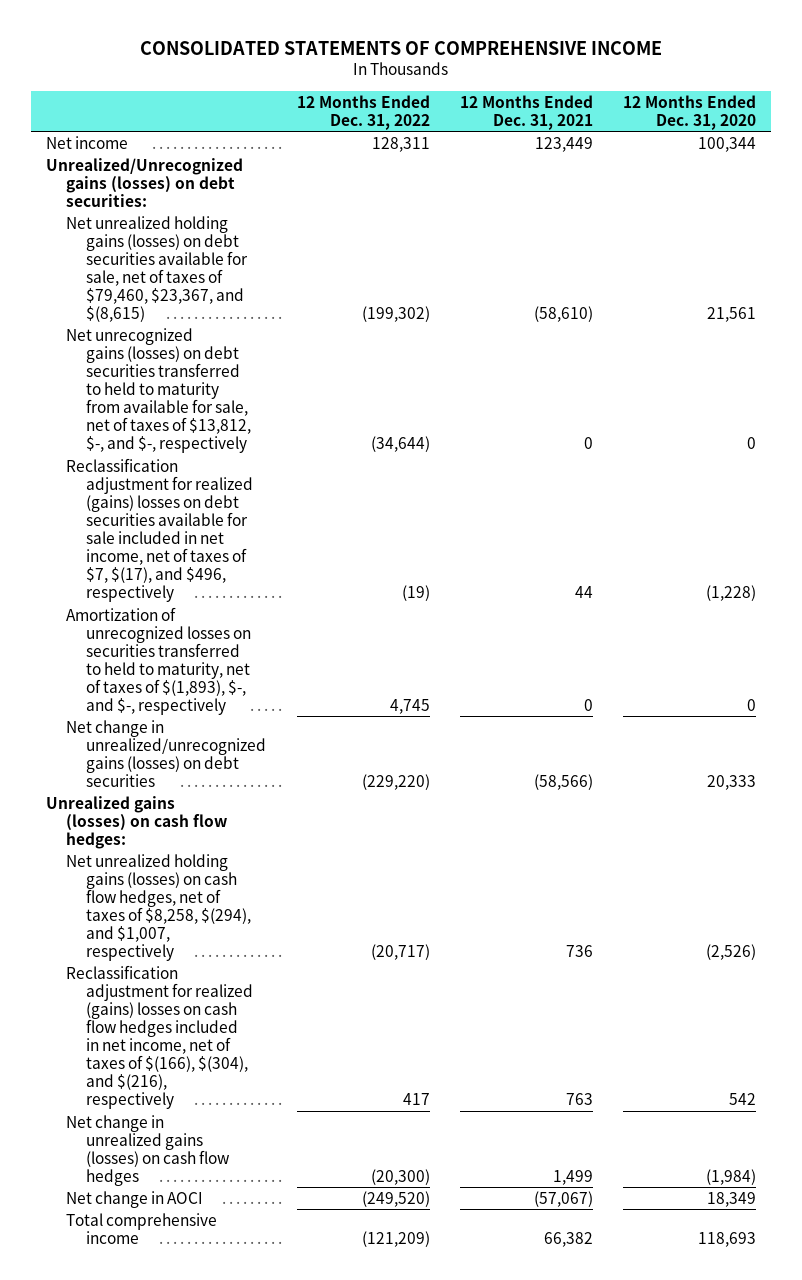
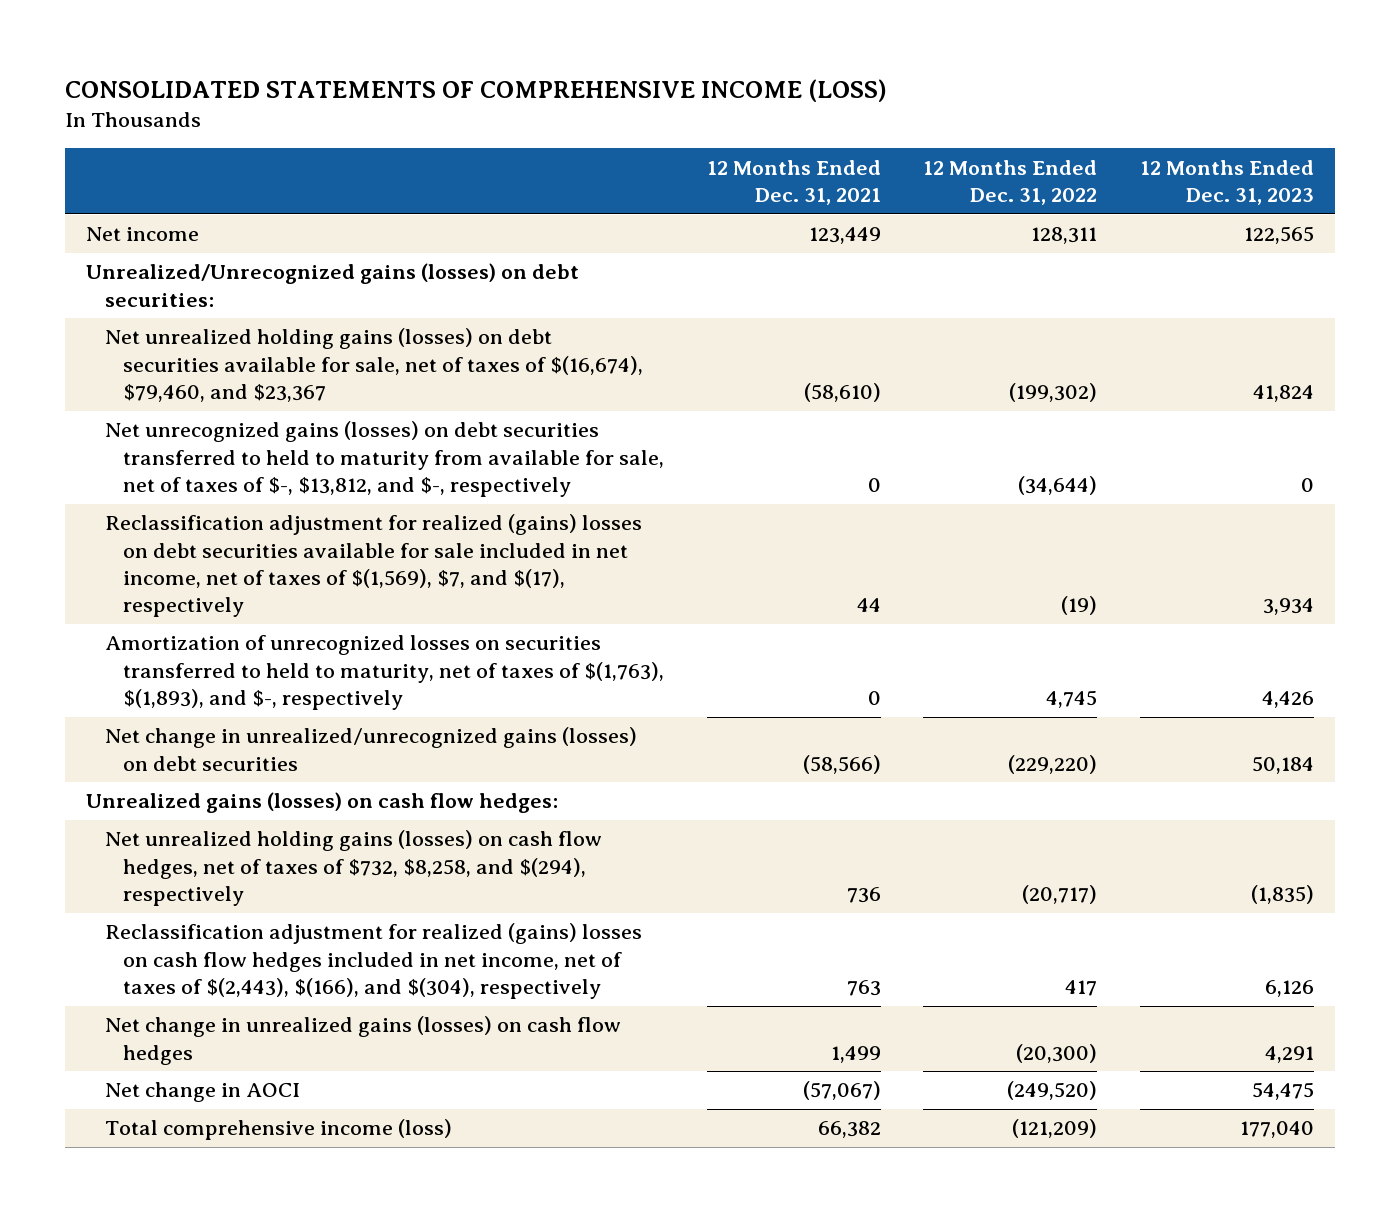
[139,40,662,55] CONSOLIDATED STATEMENTS OF COMPREHENSIVE INCOME -> [64,79,887,103] CONSOLIDATED STATEMENTS OF COMPREHENSIVE INCOME (LOSS)
[623,94,757,130] 12 Months Ended Dec. 31, 2020 -> none
none -> [1140,159,1315,205] 12 Months Ended Dec. 31, 2023
[66,215,249,323] Net unrealized holding gains (losses) on debt securities available for sale, net of taxes of $79,460, $23,367, and $(8,615) -> [104,328,644,402] Net unrealized holding gains (losses) on debt securities available for sale, net of taxes of $(16,674), $79,460, and $23,367
[66,327,252,454] Net unrecognized gains (losses) on debt securities transferred to held to maturity from available for sale, net of taxes of $13,812, $-, and $-, respectively -> [104,421,665,497] Net unrecognized gains (losses) on debt securities transferred to held to maturity from available for sale, net of taxes of $-, $13,812, and $-, respectively
[66,457,254,603] Reclassification adjustment for realized (gains) losses on debt securities available for sale included in net income, net of taxes of $7, $(17), and $496, respectively -> [104,514,642,618] Reclassification adjustment for realized (gains) losses on debt securities available for sale included in net income, net of taxes of $(1,569), $7, and $(17), respectively
[66,606,252,716] Amortization of unrecognized losses on securities transferred to held to maturity, net of taxes of $(1,893), $-, and $-, respectively -> [104,635,665,710] Amortization of unrecognized losses on securities transferred to held to maturity, net of taxes of $(1,763), $(1,893), and $-, respectively
[66,853,252,962] Net unrealized holding gains (losses) on cash flow hedges, net of taxes of $8,258, $(294), and $1,007, respectively -> [104,830,602,906] Net unrealized holding gains (losses) on cash flow hedges, net of taxes of $732, $8,258, and $(294), respectively
[66,964,254,1110] Reclassification adjustment for realized (gains) losses on cash flow hedges included in net income, net of taxes of $(166), $(304), and $(216), respectively -> [104,923,642,999] Reclassification adjustment for realized (gains) losses on cash flow hedges included in net income, net of taxes of $(2,443), $(166), and $(304), respectively
[66,1212,218,1244] Total comprehensive income -> [104,1119,452,1141] Total comprehensive income (loss)

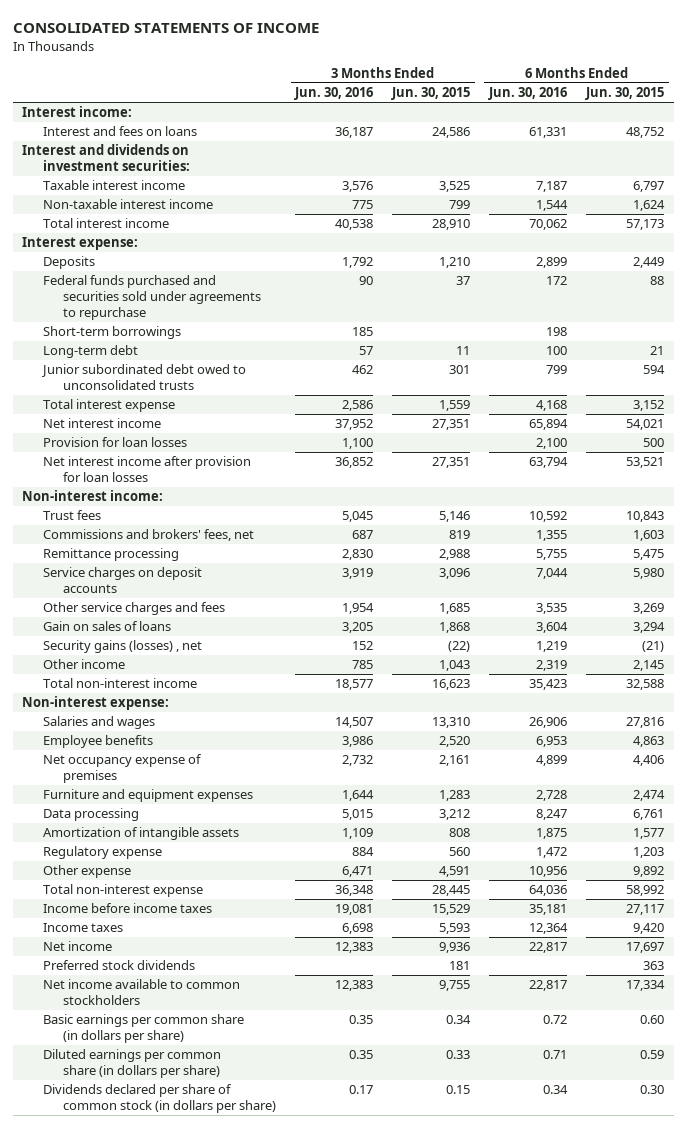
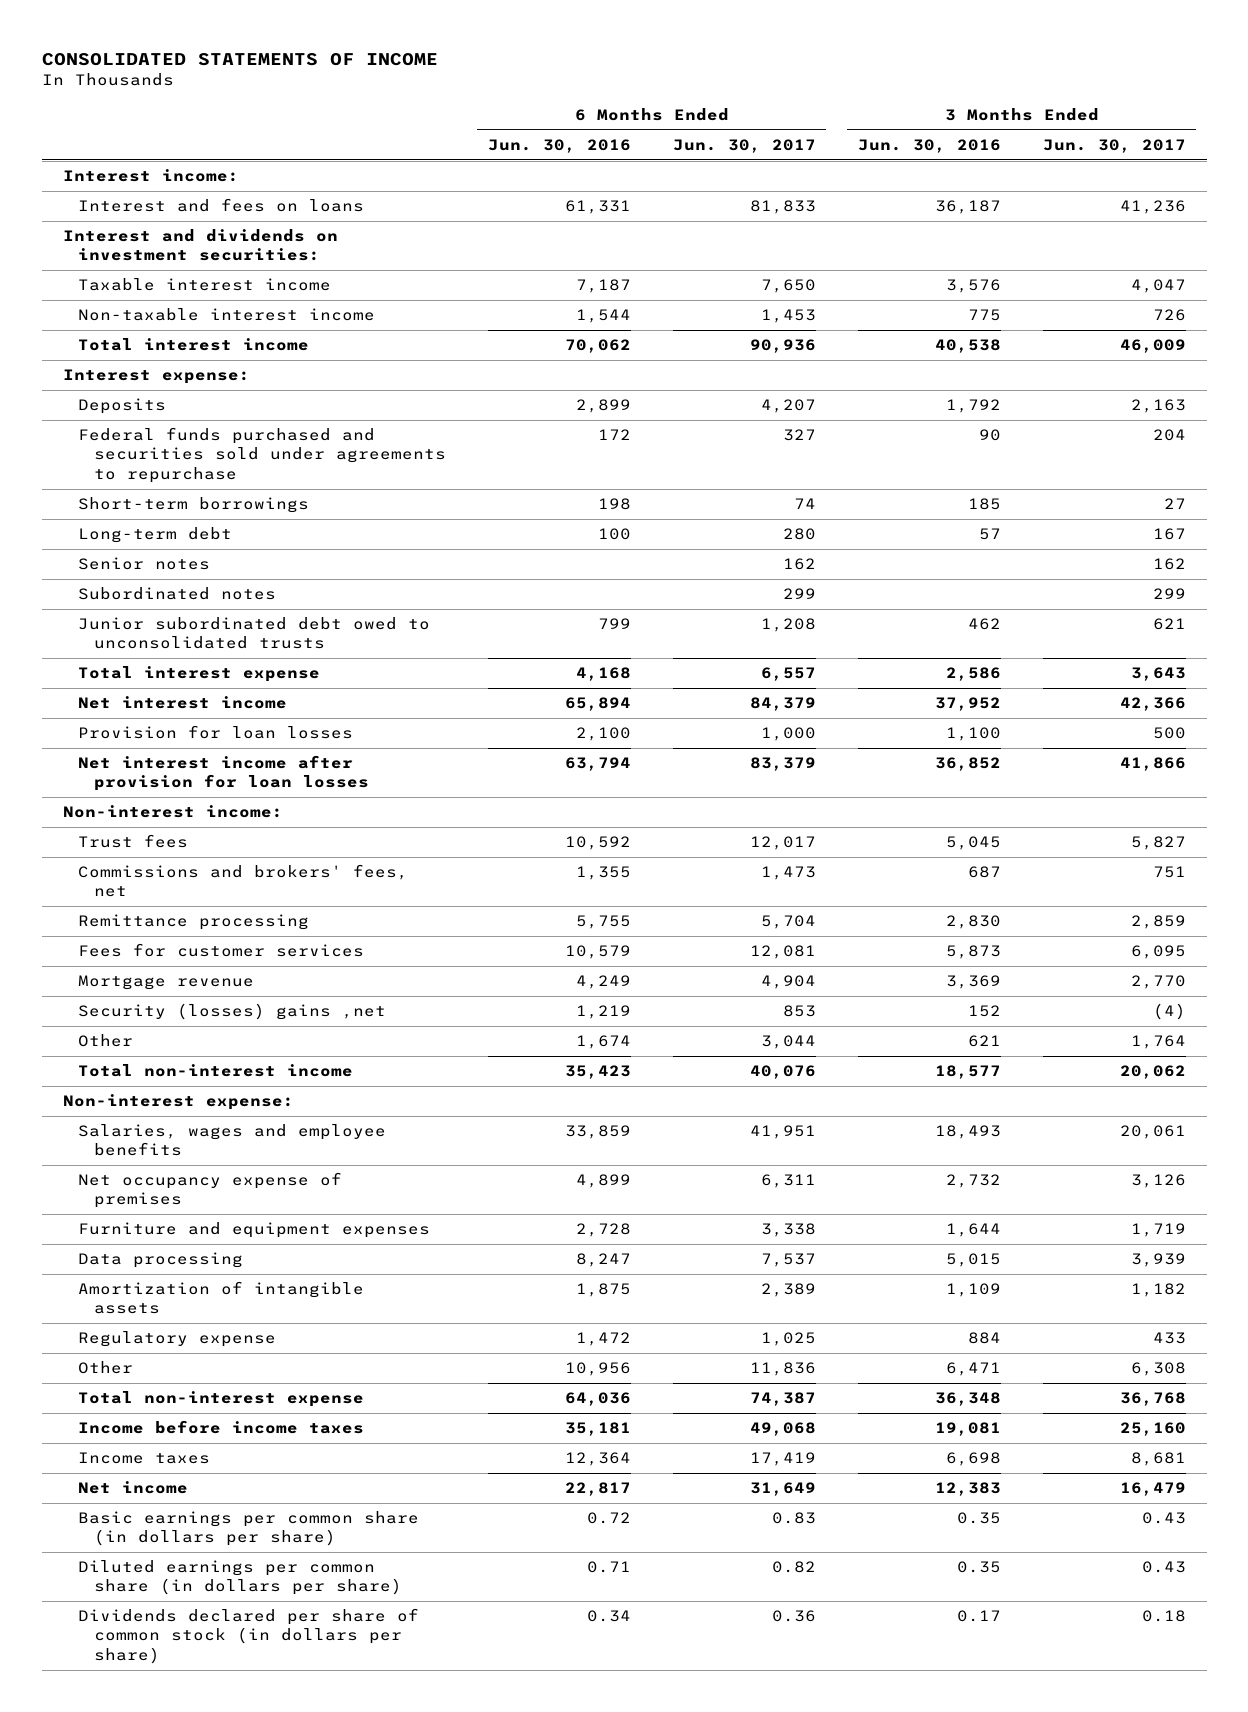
[391,87,471,101] Jun. 30, 2015 -> none
[585,87,665,101] Jun. 30, 2015 -> none
none -> [672,138,816,153] Jun. 30, 2017
none -> [1042,138,1186,153] Jun. 30, 2017
none -> [78,557,211,571] Senior notes
none -> [78,587,277,601] Subordinated notes
[42,567,202,594] Service charges on deposit accounts -> none
[42,602,225,616] Other service charges and fees -> none
[42,621,171,632] Gain on sales of loans -> none
none -> [78,943,365,958] Fees for customer services
none -> [78,975,255,991] Mortgage revenue
[42,640,202,654] Security gains (losses) , net -> [78,1003,387,1021] Security (losses) gains ,net
[42,659,125,670] Other income -> [78,1034,134,1048] Other
[352,660,374,670] 785 -> [967,1035,1001,1048] 621
[536,660,568,672] 2,319 -> [575,1035,631,1050] 1,674
[42,735,153,749] Employee benefits -> none
[42,716,155,730] Salaries and wages -> [78,1124,387,1157] Salaries, wages and employee benefits
[335,717,374,729] 14,507 -> [934,1125,1001,1140] 18,493
[529,717,568,729] 26,906 -> [564,1125,631,1140] 33,859
[42,865,131,879] Other expense -> [78,1361,134,1375] Other
[42,960,195,971] Preferred stock dividends -> none
[42,979,240,1006] Net income available to common stockholders -> none

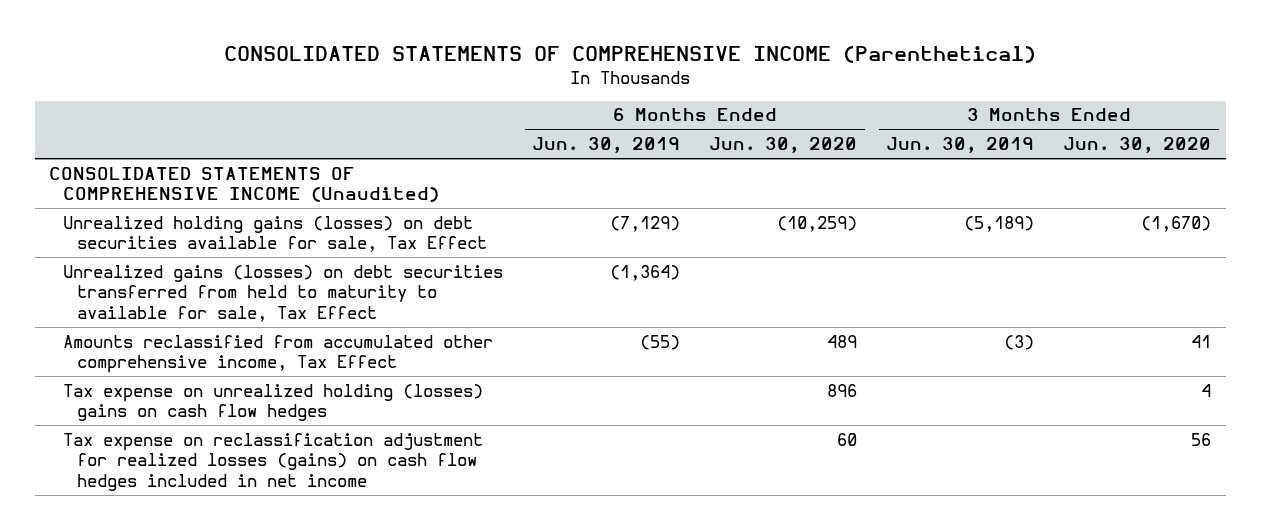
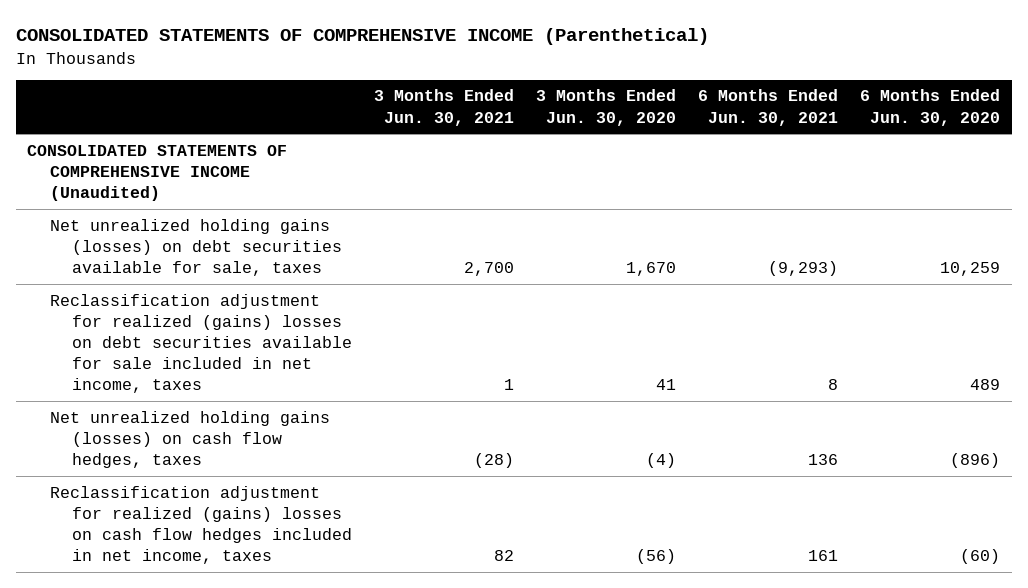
[532,137,681,154] Jun. 30, 2019 -> none
[886,137,1035,154] Jun. 30, 2019 -> none
none -> [374,89,515,126] 3 Months Ended Jun. 30, 2021
none -> [698,89,839,126] 6 Months Ended Jun. 30, 2021
[63,264,504,322] Unrealized gains (losses) on debt securities transferred from held to maturity to available for sale, Tax Effect -> none
[63,215,488,253] Unrealized holding gains (losses) on debt securities available for sale, Tax Effect -> [49,218,343,276] Net unrealized holding gains (losses) on debt securities available for sale, taxes
[777,215,858,232] (10,259) -> [940,261,1001,276] 10,259
[1141,215,1212,232] (1,670) -> [626,261,677,276] 1,670
[63,334,494,374] Amounts reclassified from accumulated other comprehensive income, Tax Effect -> [49,293,353,394] Reclassification adjustment for realized (gains) losses on debt securities available for sale included in net income, taxes
[63,383,484,422] Tax expense on unrealized holding (losses) gains on cash flow hedges -> [49,410,330,468] Net unrealized holding gains (losses) on cash flow hedges, taxes
[827,383,858,397] 896 -> [950,452,1001,468] (896)
[1201,383,1212,397] 4 -> [646,452,677,468] (4)
[63,432,484,491] Tax expense on reclassification adjustment for realized losses (gains) on cash flow hedges included in net income -> [49,485,353,565] Reclassification adjustment for realized (gains) losses on cash flow hedges included in net income, taxes
[837,432,858,446] 60 -> [960,549,1001,565] (60)
[1191,432,1212,446] 56 -> [636,549,677,565] (56)

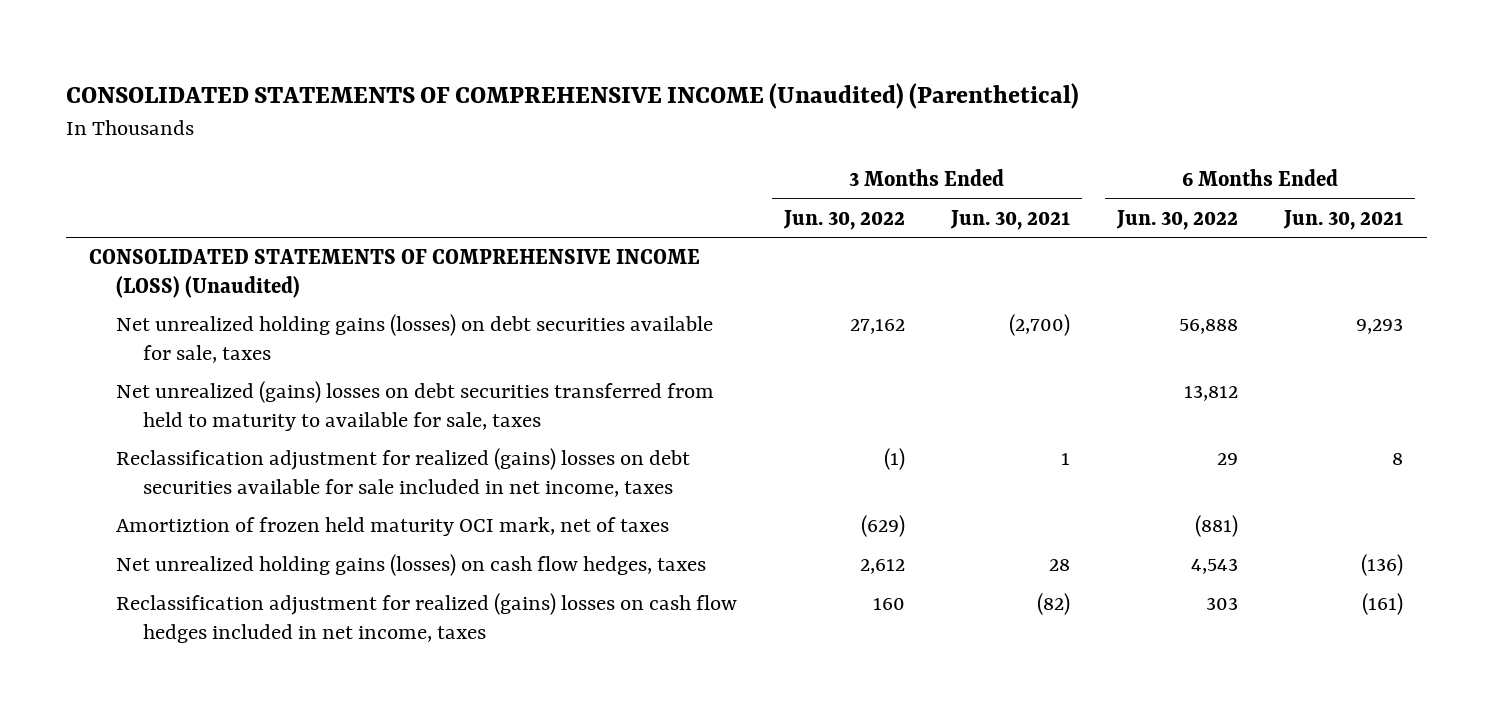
[16,28,710,46] CONSOLIDATED STATEMENTS OF COMPREHENSIVE INCOME (Parenthetical) -> [65,82,1079,109] CONSOLIDATED STATEMENTS OF COMPREHENSIVE INCOME (Unaudited) (Parenthetical)
[536,89,677,126] 3 Months Ended Jun. 30, 2020 -> none
[860,89,1001,126] 6 Months Ended Jun. 30, 2020 -> none
none -> [782,209,905,230] Jun. 30, 2022
none -> [1115,209,1238,230] Jun. 30, 2022
[27,144,288,201] CONSOLIDATED STATEMENTS OF COMPREHENSIVE INCOME (Unaudited) -> [88,249,700,298] CONSOLIDATED STATEMENTS OF COMPREHENSIVE INCOME (LOSS) (Unaudited)
[464,261,515,276] 2,700 -> [1009,314,1071,337] (2,700)
[768,260,839,276] (9,293) -> [1356,318,1404,335] 9,293
none -> [115,381,714,431] Net unrealized (gains) losses on debt securities transferred from held to maturity to available for sale, taxes
none -> [115,517,669,537] Amortiztion of frozen held maturity OCI mark, net of taxes
[474,452,515,468] (28) -> [1049,559,1071,572] 28
[808,453,839,465] 136 -> [1361,554,1404,577] (136)
[494,550,515,562] 82 -> [1037,593,1071,616] (82)
[808,550,839,562] 161 -> [1362,593,1404,616] (161)

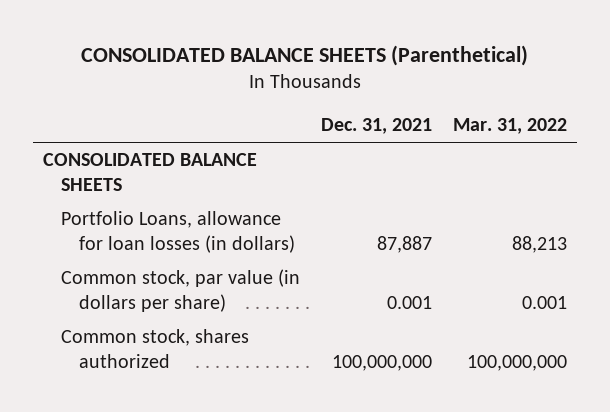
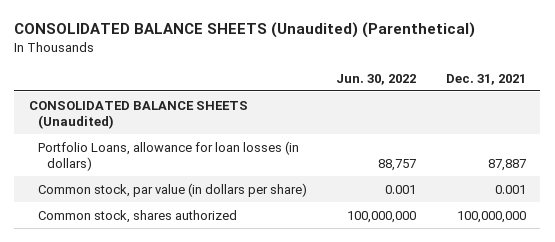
[80,45,528,67] CONSOLIDATED BALANCE SHEETS (Parenthetical) -> [14,22,476,39] CONSOLIDATED BALANCE SHEETS (Unaudited) (Parenthetical)
[452,118,567,135] Mar. 31, 2022 -> none
none -> [336,73,417,85] Jun. 30, 2022
[42,153,257,191] CONSOLIDATED BALANCE SHEETS -> [28,100,248,129] CONSOLIDATED BALANCE SHEETS (Unaudited)

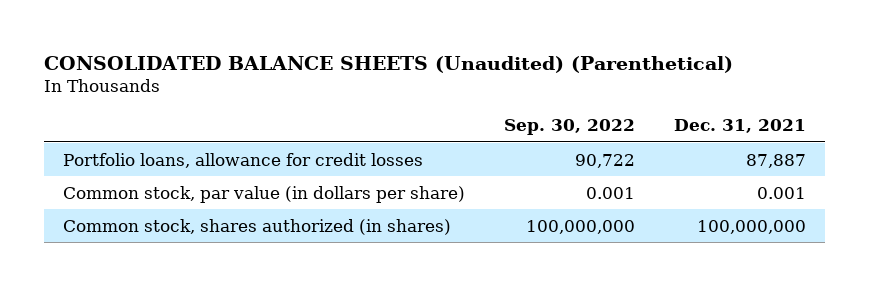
[336,73,417,85] Jun. 30, 2022 -> none
none -> [504,119,636,136] Sep. 30, 2022
[28,100,248,129] CONSOLIDATED BALANCE SHEETS (Unaudited) -> none
[38,140,300,171] Portfolio Loans, allowance for loan losses (in dollars) -> [63,152,424,168] Portfolio loans, allowance for credit losses
[38,209,238,223] Common stock, shares authorized -> [63,218,452,235] Common stock, shares authorized (in shares)

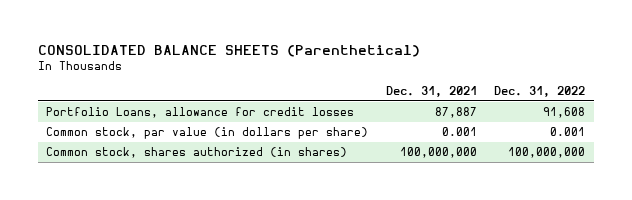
[43,55,733,73] CONSOLIDATED BALANCE SHEETS (Unaudited) (Parenthetical) -> [37,44,420,57] CONSOLIDATED BALANCE SHEETS (Parenthetical)
[504,119,636,136] Sep. 30, 2022 -> none
none -> [494,86,586,98] Dec. 31, 2022
[63,152,424,168] Portfolio loans, allowance for credit losses -> [46,107,355,119] Portfolio Loans, allowance for credit losses

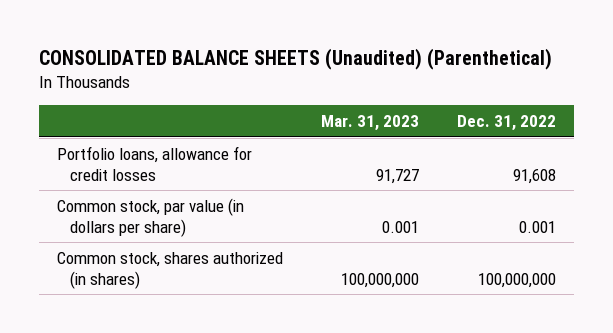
[37,44,420,57] CONSOLIDATED BALANCE SHEETS (Parenthetical) -> [38,48,552,71] CONSOLIDATED BALANCE SHEETS (Unaudited) (Parenthetical)
[385,86,477,98] Dec. 31, 2021 -> none
none -> [321,115,420,132] Mar. 31, 2023
[46,107,355,119] Portfolio Loans, allowance for credit losses -> [57,145,253,181] Portfolio loans, allowance for credit losses

